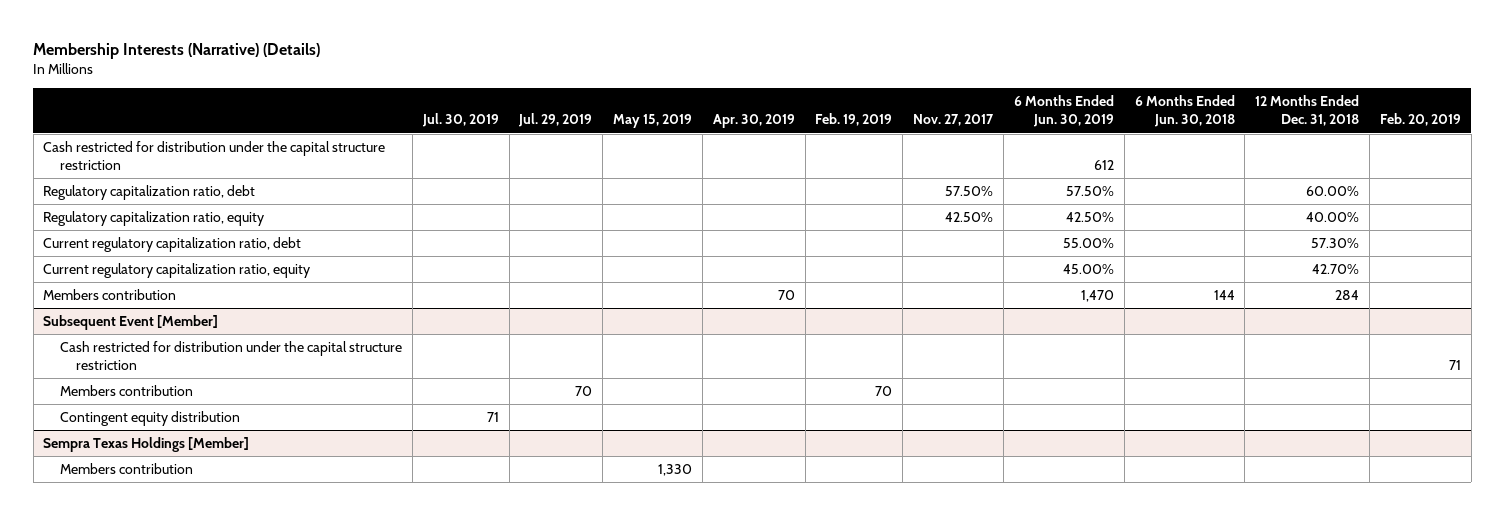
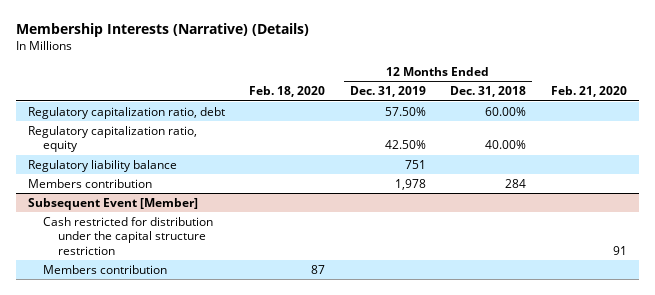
[421,113,499,128] Jul. 30, 2019 -> none
[518,113,593,128] Jul. 29, 2019 -> none
[613,114,693,129] May 15, 2019 -> none
[712,114,795,129] Apr. 30, 2019 -> none
[815,113,893,127] Feb. 19, 2019 -> none
[913,114,995,127] Nov. 27, 2017 -> none
[1013,95,1114,128] 6 Months Ended Jun. 30, 2019 -> none
[1134,95,1235,128] 6 Months Ended Jun. 30, 2018 -> none
[1379,113,1461,127] Feb. 20, 2019 -> none
none -> [249,86,326,98] Feb. 18, 2020
none -> [349,86,426,98] Dec. 31, 2019
none -> [550,86,627,98] Feb. 21, 2020
[43,141,386,171] Cash restricted for distribution under the capital structure restriction -> none
[43,237,302,253] Current regulatory capitalization ratio, debt -> none
[43,263,311,279] Current regulatory capitalization ratio, equity -> none
none -> [27,159,177,172] Regulatory liability balance
[59,411,240,427] Contingent equity distribution -> none
[43,437,250,453] Sempra Texas Holdings [Member] -> none
[59,463,193,475] Members contribution -> none

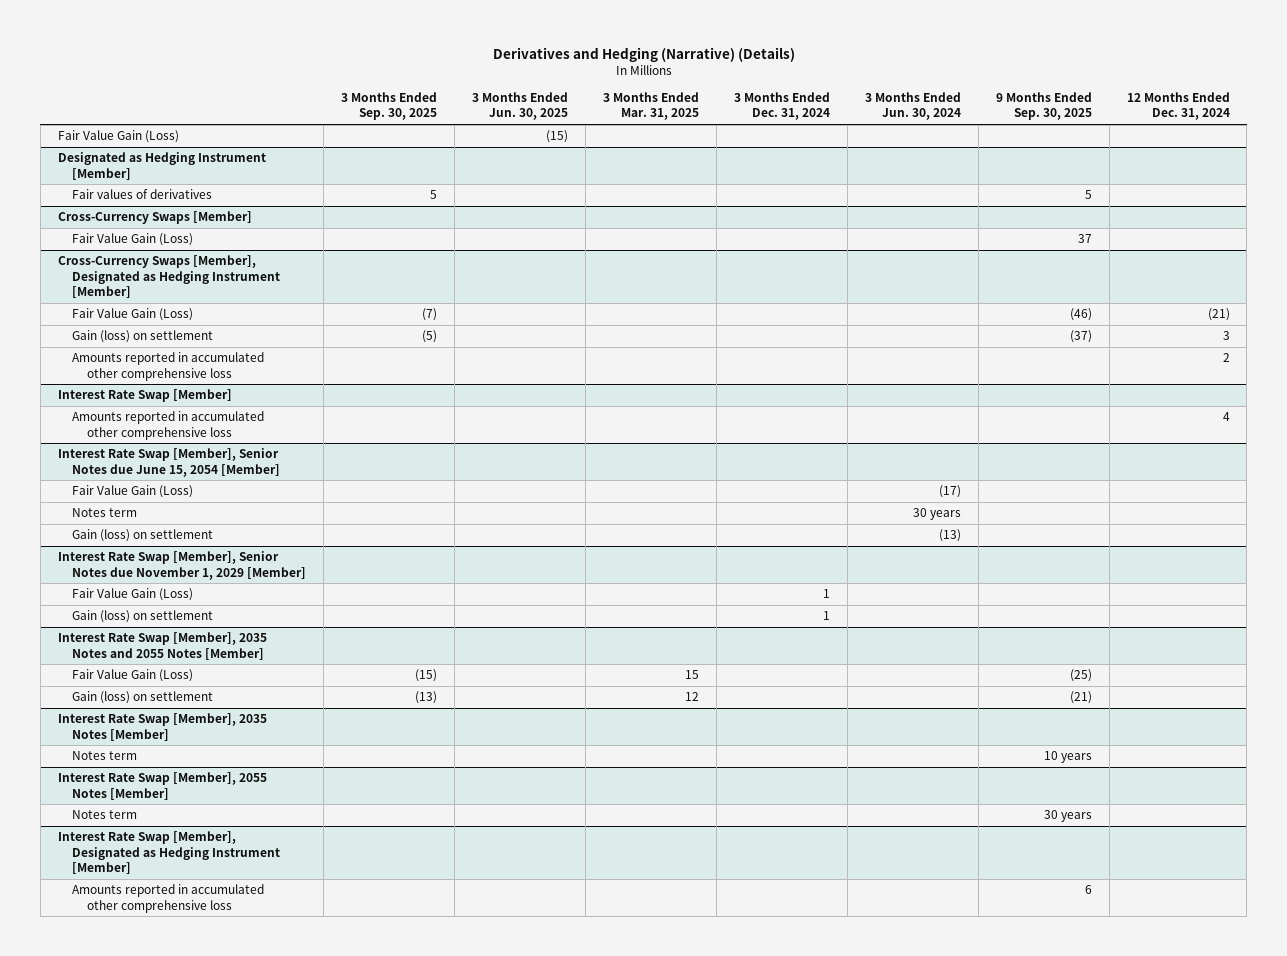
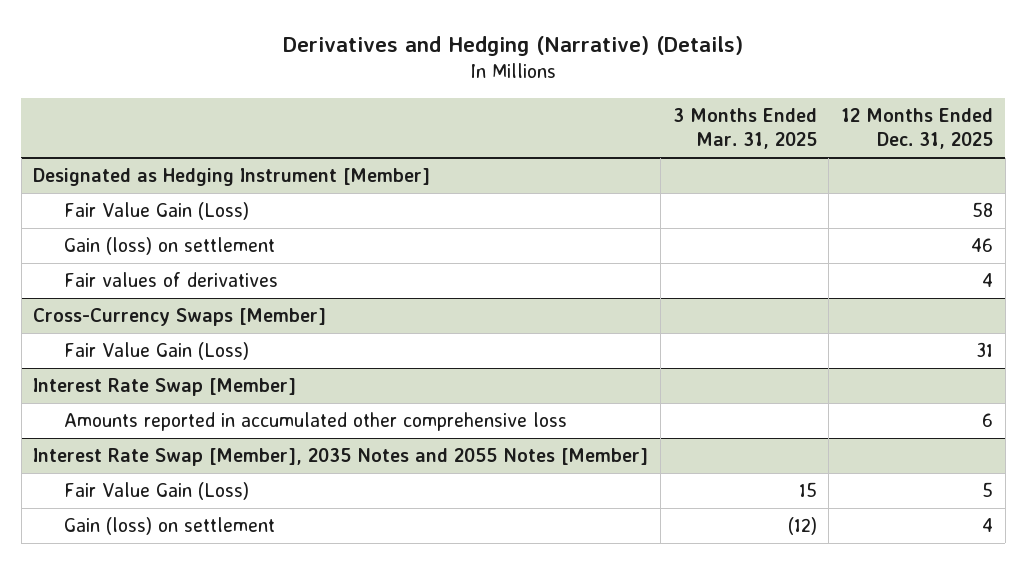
[341,91,438,121] 3 Months Ended Sep. 30, 2025 -> none
[472,91,569,121] 3 Months Ended Jun. 30, 2025 -> none
[733,91,830,121] 3 Months Ended Dec. 31, 2024 -> none
[864,91,961,121] 3 Months Ended Jun. 30, 2024 -> none
[995,91,1092,121] 9 Months Ended Sep. 30, 2025 -> none
[1126,91,1230,121] 12 Months Ended Dec. 31, 2024 -> none
none -> [840,108,993,150] 12 Months Ended Dec. 31, 2025
[57,130,179,144] Fair Value Gain (Loss) -> none
none -> [64,202,250,221] Fair Value Gain (Loss)
none -> [64,237,276,256] Gain (loss) on settlement
[57,255,281,299] Cross-Currency Swaps [Member], Designated as Hedging Instrument [Member] -> none
[72,308,194,322] Fair Value Gain (Loss) -> none
[72,330,214,344] Gain (loss) on settlement -> none
[72,352,265,381] Amounts reported in accumulated other comprehensive loss -> none
[57,448,281,477] Interest Rate Swap [Member], Senior Notes due June 15, 2054 [Member] -> none
[72,485,194,499] Fair Value Gain (Loss) -> none
[72,508,138,518] Notes term -> none
[72,529,214,543] Gain (loss) on settlement -> none
[57,551,307,580] Interest Rate Swap [Member], Senior Notes due November 1, 2029 [Member] -> none
[72,588,194,602] Fair Value Gain (Loss) -> none
[72,610,214,624] Gain (loss) on settlement -> none
[57,713,267,741] Interest Rate Swap [Member], 2035 Notes [Member] -> none
[72,751,138,761] Notes term -> none
[57,772,267,800] Interest Rate Swap [Member], 2055 Notes [Member] -> none
[72,810,138,820] Notes term -> none
[57,831,281,875] Interest Rate Swap [Member], Designated as Hedging Instrument [Member] -> none
[72,884,265,913] Amounts reported in accumulated other comprehensive loss -> none
[685,692,700,702] 12 -> [787,517,817,536] (12)

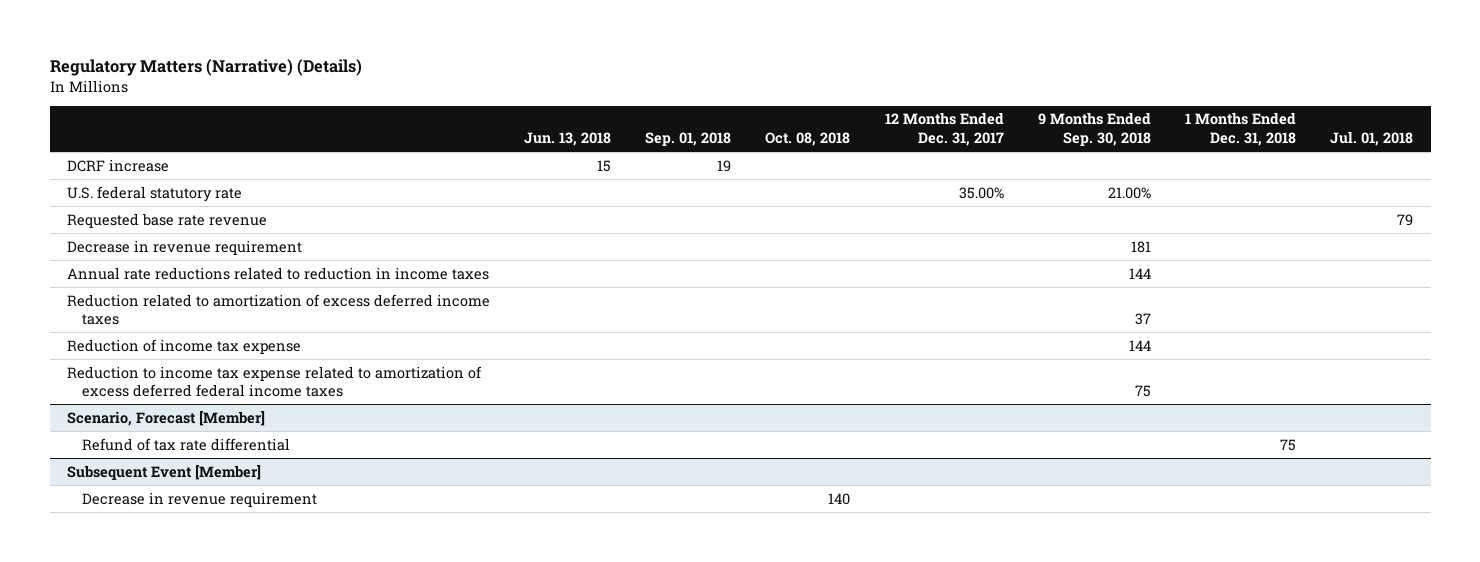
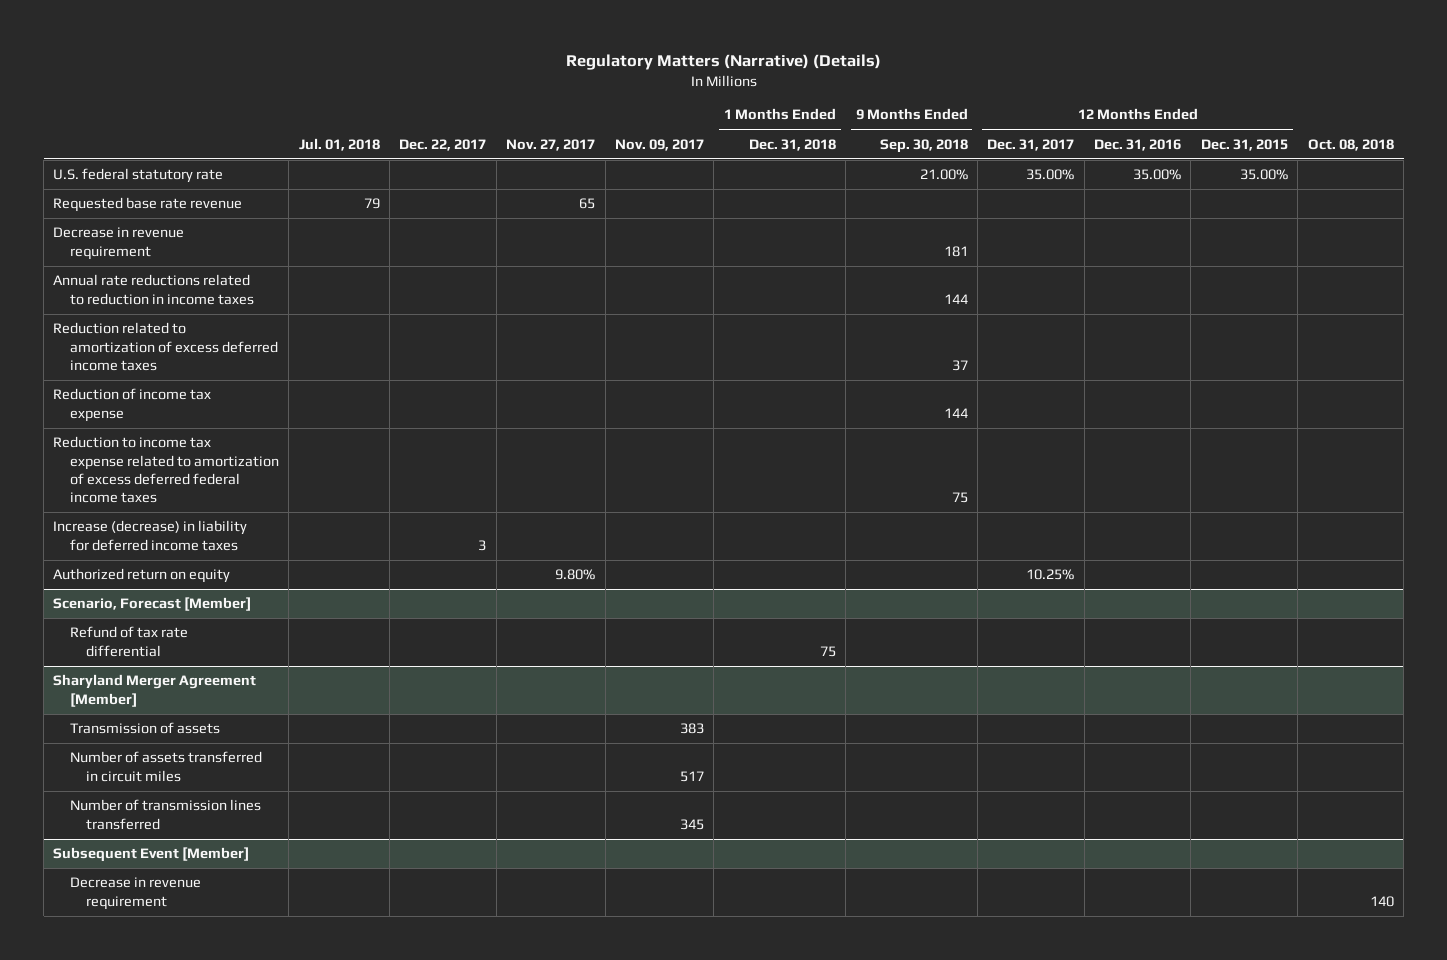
[524,131,612,146] Jun. 13, 2018 -> none
[645,131,732,146] Sep. 01, 2018 -> none
none -> [399,138,487,151] Dec. 22, 2017
none -> [506,138,596,151] Nov. 27, 2017
none -> [615,138,705,151] Nov. 09, 2017
none -> [1094,138,1182,151] Dec. 31, 2016
none -> [1200,138,1288,151] Dec. 31, 2015
[66,158,169,172] DCRF increase -> none
none -> [53,520,248,551] Increase (decrease) in liability for deferred income taxes
none -> [53,568,231,584] Authorized return on equity
none -> [53,674,257,707] Sharyland Merger Agreement [Member]
none -> [69,722,220,735] Transmission of assets
none -> [69,751,262,782] Number of assets transferred in circuit miles
none -> [69,799,261,830] Number of transmission lines transferred

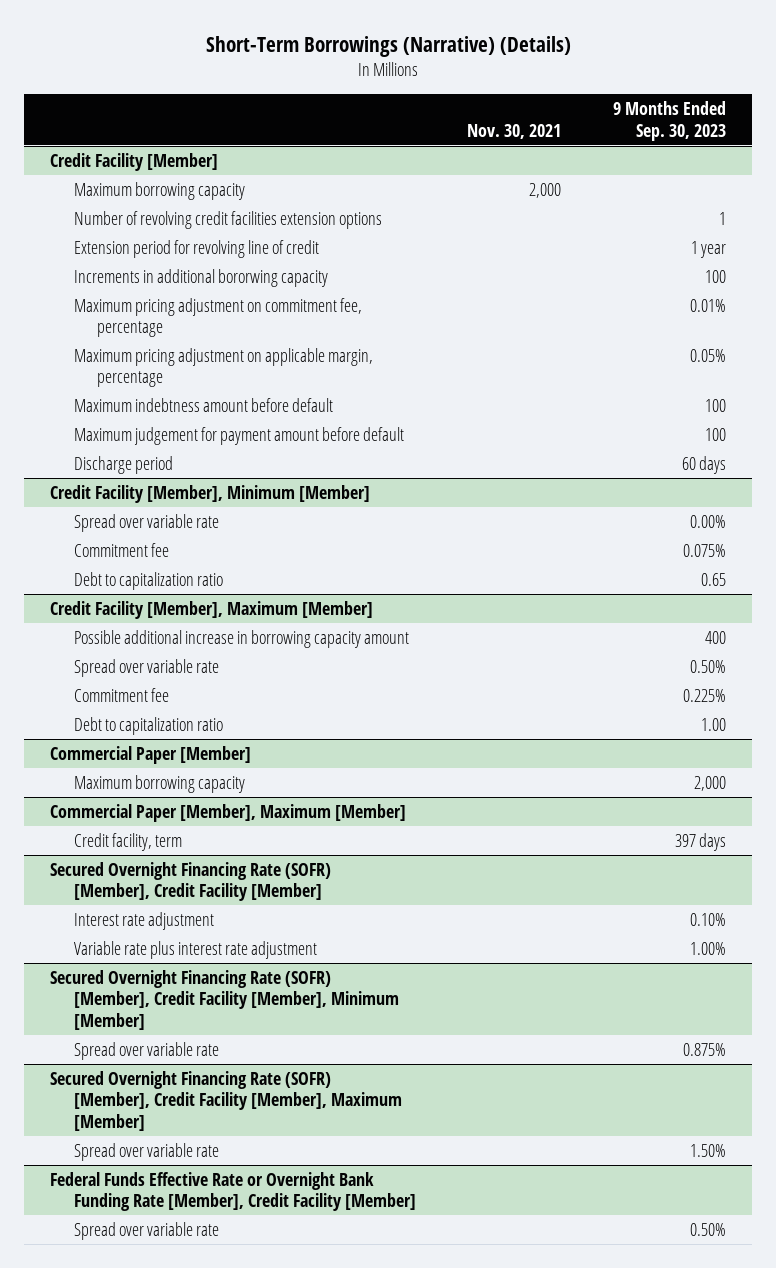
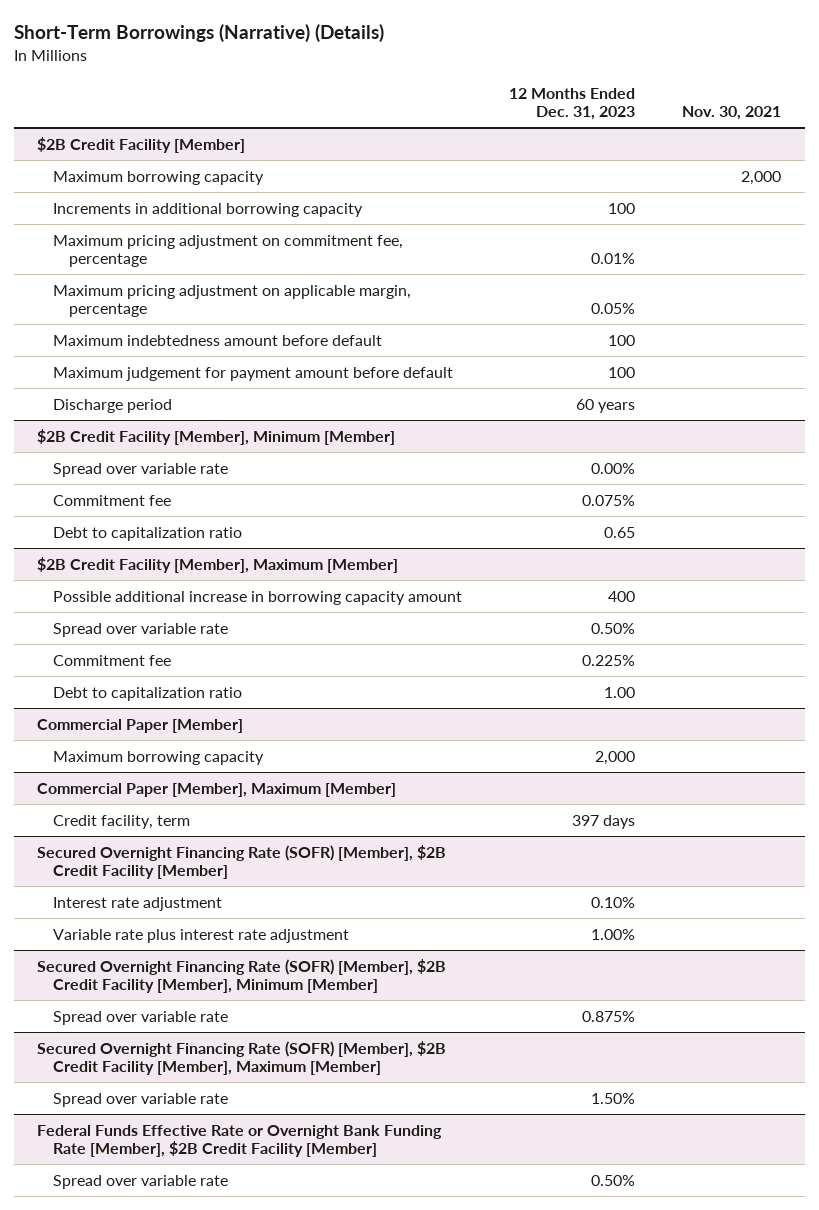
[612,101,726,141] 9 Months Ended Sep. 30, 2023 -> none
none -> [509,87,636,121] 12 Months Ended Dec. 31, 2023
[50,152,219,171] Credit Facility [Member] -> [37,136,246,153] $2B Credit Facility [Member]
[73,210,382,229] Number of revolving credit facilities extension options -> none
[73,239,319,258] Extension period for revolving line of credit -> none
[73,268,328,287] Increments in additional bororwing capacity -> [53,202,364,217] Increments in additional borrowing capacity
[73,397,333,412] Maximum indebtness amount before default -> [53,334,383,346] Maximum indebtedness amount before default
[50,484,371,503] Credit Facility [Member], Minimum [Member] -> [37,428,396,445] $2B Credit Facility [Member], Minimum [Member]
[50,600,374,619] Credit Facility [Member], Maximum [Member] -> [37,556,399,573] $2B Credit Facility [Member], Maximum [Member]
[50,861,332,902] Secured Overnight Financing Rate (SOFR) [Member], Credit Facility [Member] -> [37,844,447,880] Secured Overnight Financing Rate (SOFR) [Member], $2B Credit Facility [Member]
[50,969,399,1030] Secured Overnight Financing Rate (SOFR) [Member], Credit Facility [Member], Minimum [Member] -> [37,958,447,994] Secured Overnight Financing Rate (SOFR) [Member], $2B Credit Facility [Member], Minimum [Member]
[50,1070,402,1131] Secured Overnight Financing Rate (SOFR) [Member], Credit Facility [Member], Maximum [Member] -> [37,1040,447,1076] Secured Overnight Financing Rate (SOFR) [Member], $2B Credit Facility [Member], Maximum [Member]
[50,1171,416,1212] Federal Funds Effective Rate or Overnight Bank Funding Rate [Member], Credit Facility [Member] -> [37,1124,443,1158] Federal Funds Effective Rate or Overnight Bank Funding Rate [Member], $2B Credit Facility [Member]

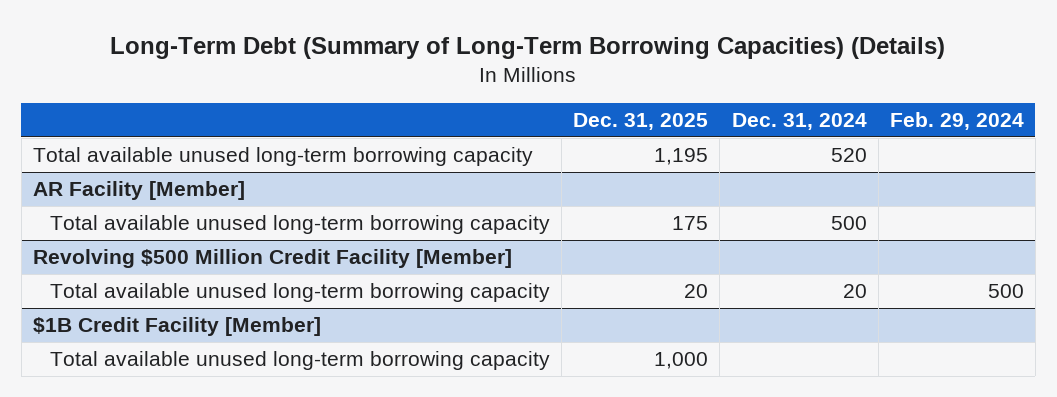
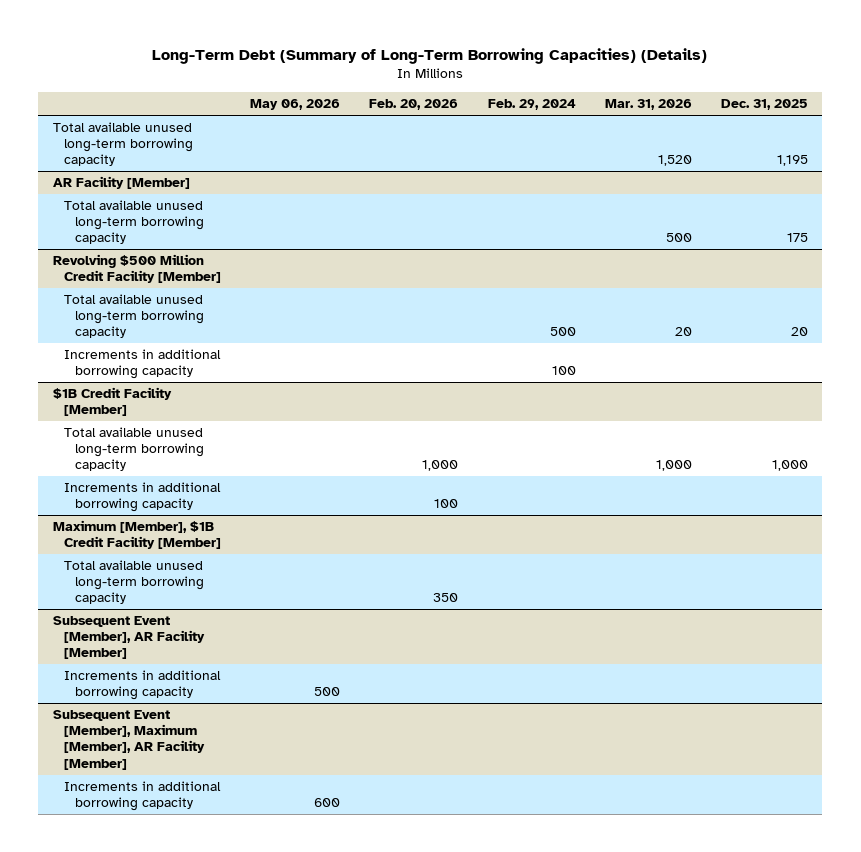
[731,112,867,130] Dec. 31, 2024 -> none
none -> [250,99,341,111] May 06, 2026
none -> [369,99,459,111] Feb. 20, 2026
none -> [604,99,692,111] Mar. 31, 2026
none -> [64,349,222,380] Increments in additional borrowing capacity
none -> [64,482,222,513] Increments in additional borrowing capacity
none -> [53,520,222,550] Maximum [Member], $1B Credit Facility [Member]
none -> [64,560,205,605] Total available unused long-term borrowing capacity
none -> [53,616,206,660] Subsequent Event [Member], AR Facility [Member]
none -> [64,670,222,701] Increments in additional borrowing capacity
none -> [53,710,206,770] Subsequent Event [Member], Maximum [Member], AR Facility [Member]
none -> [64,781,222,812] Increments in additional borrowing capacity

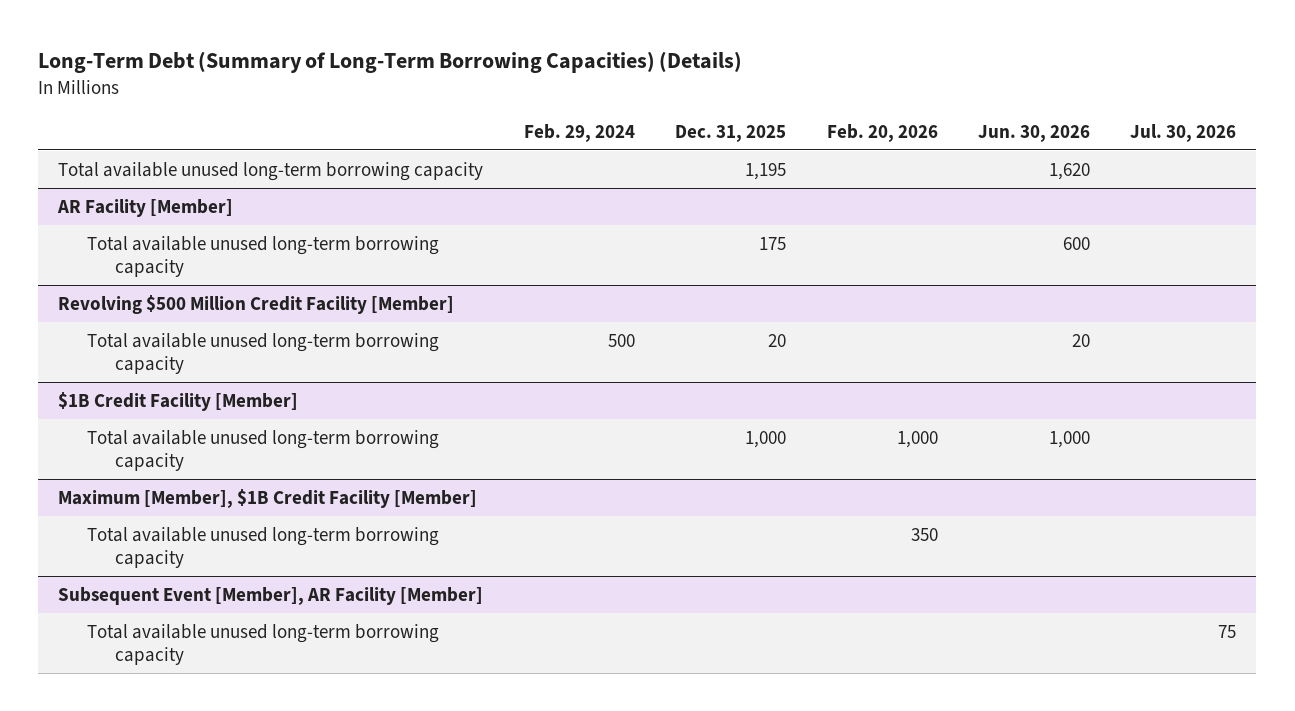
[250,99,341,111] May 06, 2026 -> none
[604,99,692,111] Mar. 31, 2026 -> none
none -> [977,124,1090,142] Jun. 30, 2026
none -> [1130,123,1237,142] Jul. 30, 2026
[64,349,222,380] Increments in additional borrowing capacity -> none
[64,482,222,513] Increments in additional borrowing capacity -> none
[64,670,222,701] Increments in additional borrowing capacity -> none
[53,710,206,770] Subsequent Event [Member], Maximum [Member], AR Facility [Member] -> none
[64,781,222,812] Increments in additional borrowing capacity -> none
none -> [86,623,439,665] Total available unused long-term borrowing capacity

